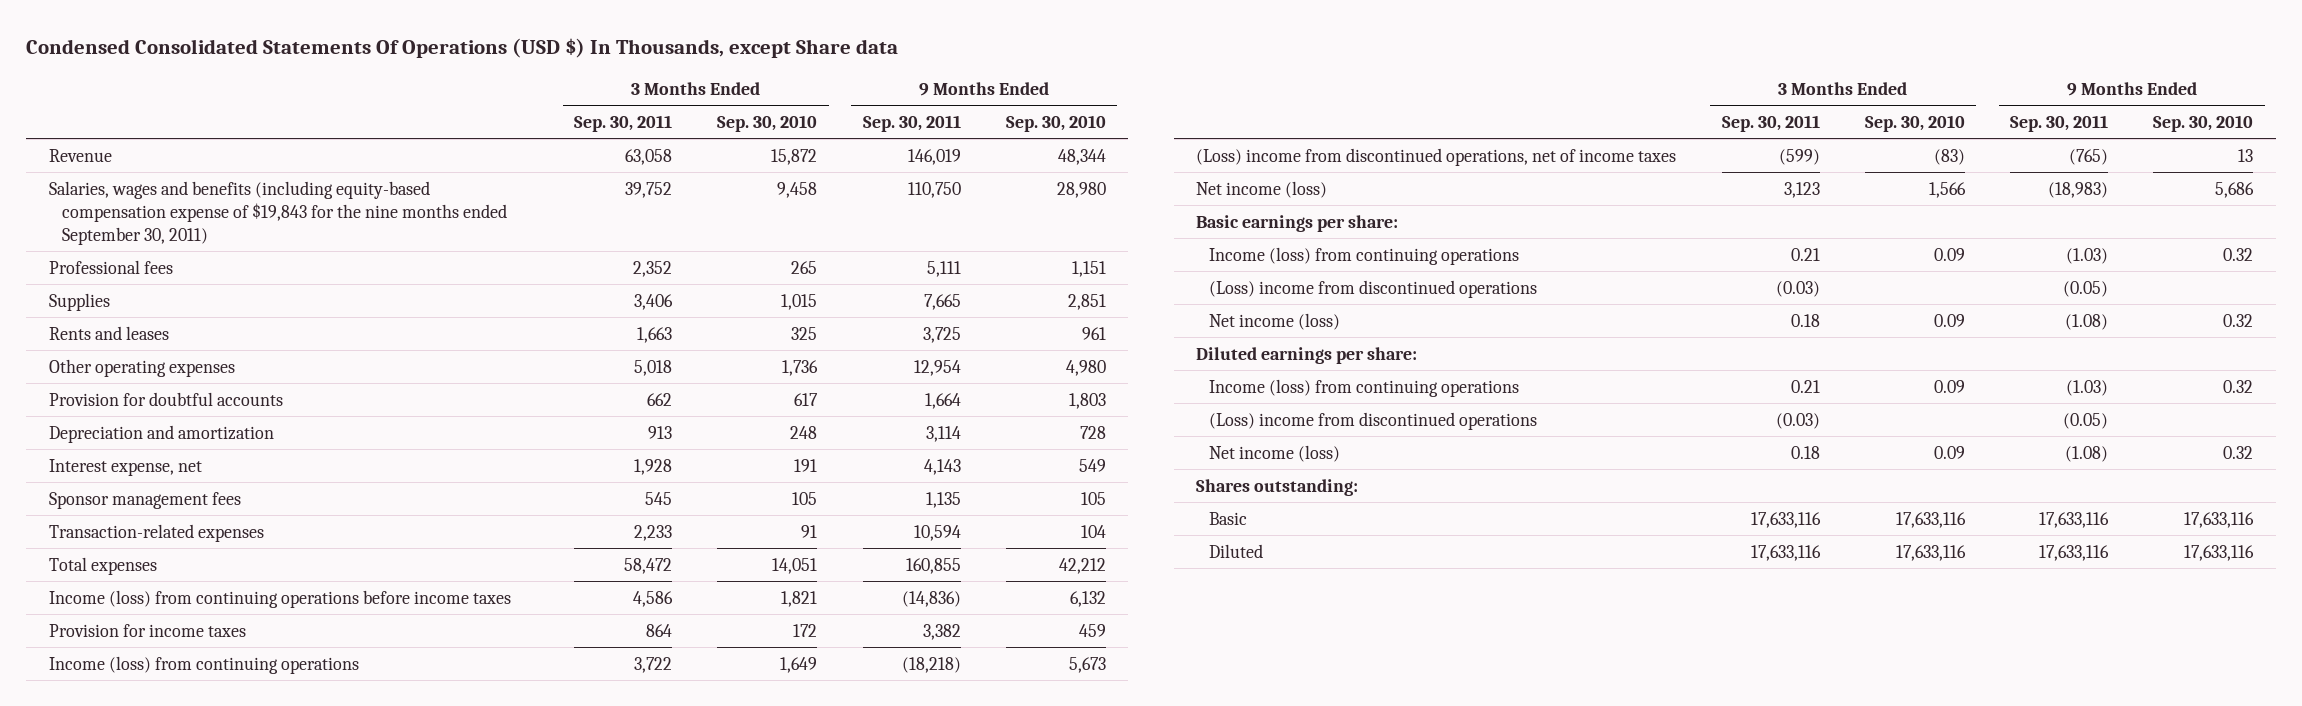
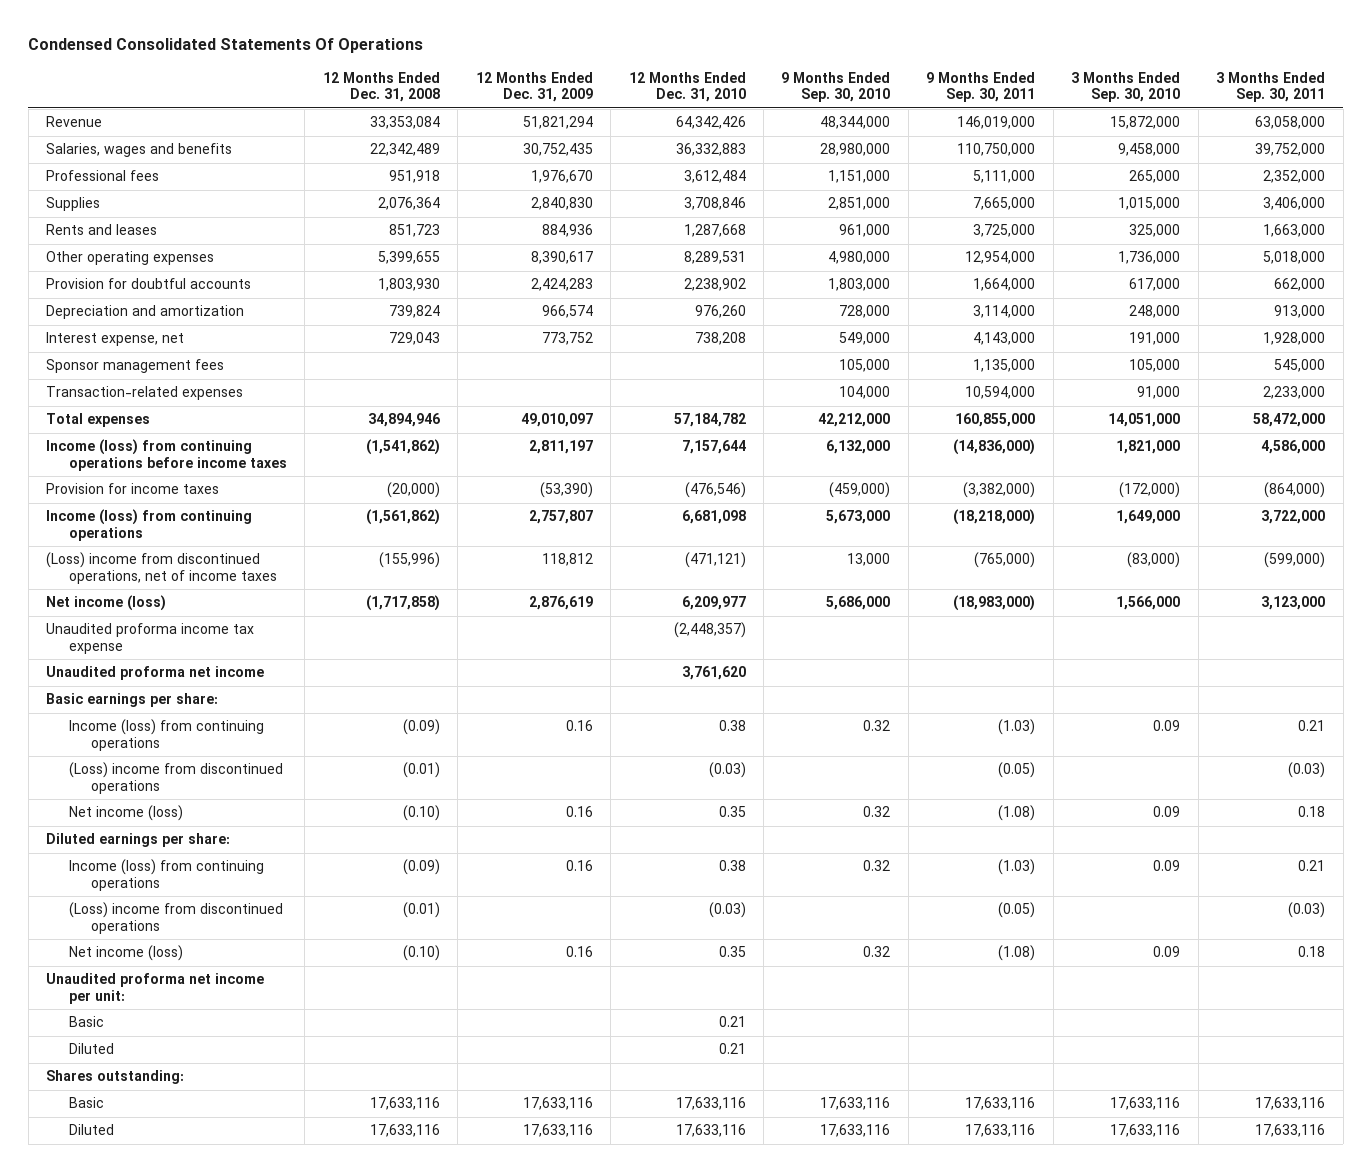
[26,38,899,59] Condensed Consolidated Statements Of Operations (USD $) In Thousands, except Share data -> [28,38,424,54] Condensed Consolidated Statements Of Operations
none -> [322,71,440,103] 12 Months Ended Dec. 31, 2008
none -> [475,71,593,103] 12 Months Ended Dec. 31, 2009
none -> [628,71,746,103] 12 Months Ended Dec. 31, 2010
[625,148,673,165] 63,058 -> [1255,116,1326,130] 63,058,000
[771,148,818,165] 15,872 -> [1110,116,1181,130] 15,872,000
[907,148,961,165] 146,019 -> [957,116,1036,130] 146,019,000
[1057,148,1106,165] 48,344 -> [820,116,891,130] 48,344,000
[48,180,507,246] Salaries, wages and benefits (including equity-based compensation expense of $19,843 for the nine months ended September 30, 2011) -> [46,143,233,158] Salaries, wages and benefits
[625,181,673,198] 39,752 -> [1255,143,1326,157] 39,752,000
[777,181,818,198] 9,458 -> [1118,143,1181,157] 9,458,000
[907,181,961,198] 110,750 -> [957,143,1036,157] 110,750,000
[1056,181,1106,198] 28,980 -> [820,143,891,157] 28,980,000
[633,260,673,277] 2,352 -> [1263,170,1326,184] 2,352,000
[791,260,818,274] 265 -> [1129,170,1181,184] 265,000
[926,260,961,277] 5,111 -> [973,170,1036,184] 5,111,000
[1071,260,1106,277] 1,151 -> [828,170,891,184] 1,151,000
[634,293,674,310] 3,406 -> [1263,197,1326,211] 3,406,000
[781,293,818,310] 1,015 -> [1118,197,1181,211] 1,015,000
[923,293,961,310] 7,665 -> [973,197,1036,211] 7,665,000
[1067,293,1106,310] 2,851 -> [828,197,891,211] 2,851,000
[637,326,673,343] 1,663 -> [1263,224,1326,238] 1,663,000
[791,326,818,340] 325 -> [1129,224,1181,238] 325,000
[922,326,961,343] 3,725 -> [973,224,1036,238] 3,725,000
[1081,326,1106,340] 961 -> [839,224,891,238] 961,000
[634,359,673,376] 5,018 -> [1263,251,1326,265] 5,018,000
[782,359,819,376] 1,736 -> [1118,251,1181,265] 1,736,000
[913,359,961,376] 12,954 -> [965,251,1036,265] 12,954,000
[1065,359,1106,376] 4,980 -> [828,251,891,265] 4,980,000
[647,392,673,406] 662 -> [1274,278,1326,292] 662,000
[794,392,819,406] 617 -> [1129,278,1181,292] 617,000
[924,392,961,409] 1,664 -> [973,278,1036,292] 1,664,000
[1068,392,1106,409] 1,803 -> [828,278,891,292] 1,803,000
[648,425,673,439] 913 -> [1274,305,1326,319] 913,000
[790,425,818,439] 248 -> [1129,305,1181,319] 248,000
[925,425,961,442] 3,114 -> [973,305,1036,319] 3,114,000
[1079,425,1106,439] 728 -> [839,305,891,319] 728,000
[634,458,673,475] 1,928 -> [1263,332,1326,346] 1,928,000
[794,458,818,472] 191 -> [1129,332,1181,346] 191,000
[923,458,961,475] 4,143 -> [973,332,1036,346] 4,143,000
[1078,458,1106,472] 549 -> [839,332,891,346] 549,000
[645,491,673,505] 545 -> [1274,359,1326,373] 545,000
[792,491,818,505] 105 -> [1129,359,1181,373] 105,000
[925,491,961,508] 1,135 -> [973,359,1036,373] 1,135,000
[1080,491,1106,505] 105 -> [839,359,891,373] 105,000
[634,524,673,541] 2,233 -> [1263,386,1326,400] 2,233,000
[801,524,818,538] 91 -> [1137,386,1181,400] 91,000
[913,524,961,541] 10,594 -> [965,386,1036,400] 10,594,000
[1080,524,1106,538] 104 -> [839,386,891,400] 104,000
[624,557,673,574] 58,472 -> [1253,413,1326,428] 58,472,000
[772,557,818,574] 14,051 -> [1108,413,1181,428] 14,051,000
[905,557,961,574] 160,855 -> [955,413,1036,428] 160,855,000
[1058,557,1106,574] 42,212 -> [818,413,891,428] 42,212,000
[633,590,674,607] 4,586 -> [1261,440,1326,455] 4,586,000
[781,590,818,607] 1,821 -> [1116,440,1181,455] 1,821,000
[901,590,961,607] (14,836) -> [953,439,1036,456] (14,836,000)
[1069,590,1106,607] 6,132 -> [826,440,891,455] 6,132,000
[646,623,673,637] 864 -> [1264,482,1326,499] (864,000)
[793,623,818,637] 172 -> [1119,482,1181,499] (172,000)
[922,623,961,640] 3,382 -> [963,482,1036,499] (3,382,000)
[1078,623,1106,637] 459 -> [829,482,891,499] (459,000)
[634,656,673,673] 3,722 -> [1261,510,1326,525] 3,722,000
[780,656,818,673] 1,649 -> [1116,510,1181,525] 1,649,000
[901,656,961,673] (18,218) -> [953,509,1036,526] (18,218,000)
[1068,656,1106,673] 5,673 -> [826,510,891,525] 5,673,000
[1778,148,1820,165] (599) -> [1264,552,1326,569] (599,000)
[1933,148,1965,165] (83) -> [1127,552,1181,569] (83,000)
[2069,148,2109,165] (765) -> [974,552,1036,569] (765,000)
[2238,148,2254,162] 13 -> [847,553,891,567] 13,000
[1783,181,1820,198] 3,123 -> [1261,596,1326,611] 3,123,000
[1928,181,1966,198] 1,566 -> [1116,596,1181,611] 1,566,000
[2048,181,2109,198] (18,983) -> [953,595,1036,612] (18,983,000)
[2215,181,2255,198] 5,686 -> [826,596,891,611] 5,686,000
none -> [46,623,255,654] Unaudited proforma income tax expense
none -> [46,666,265,681] Unaudited proforma net income
none -> [46,973,265,1004] Unaudited proforma net income per unit:
none -> [68,1016,104,1028] Basic
none -> [68,1043,114,1055] Diluted

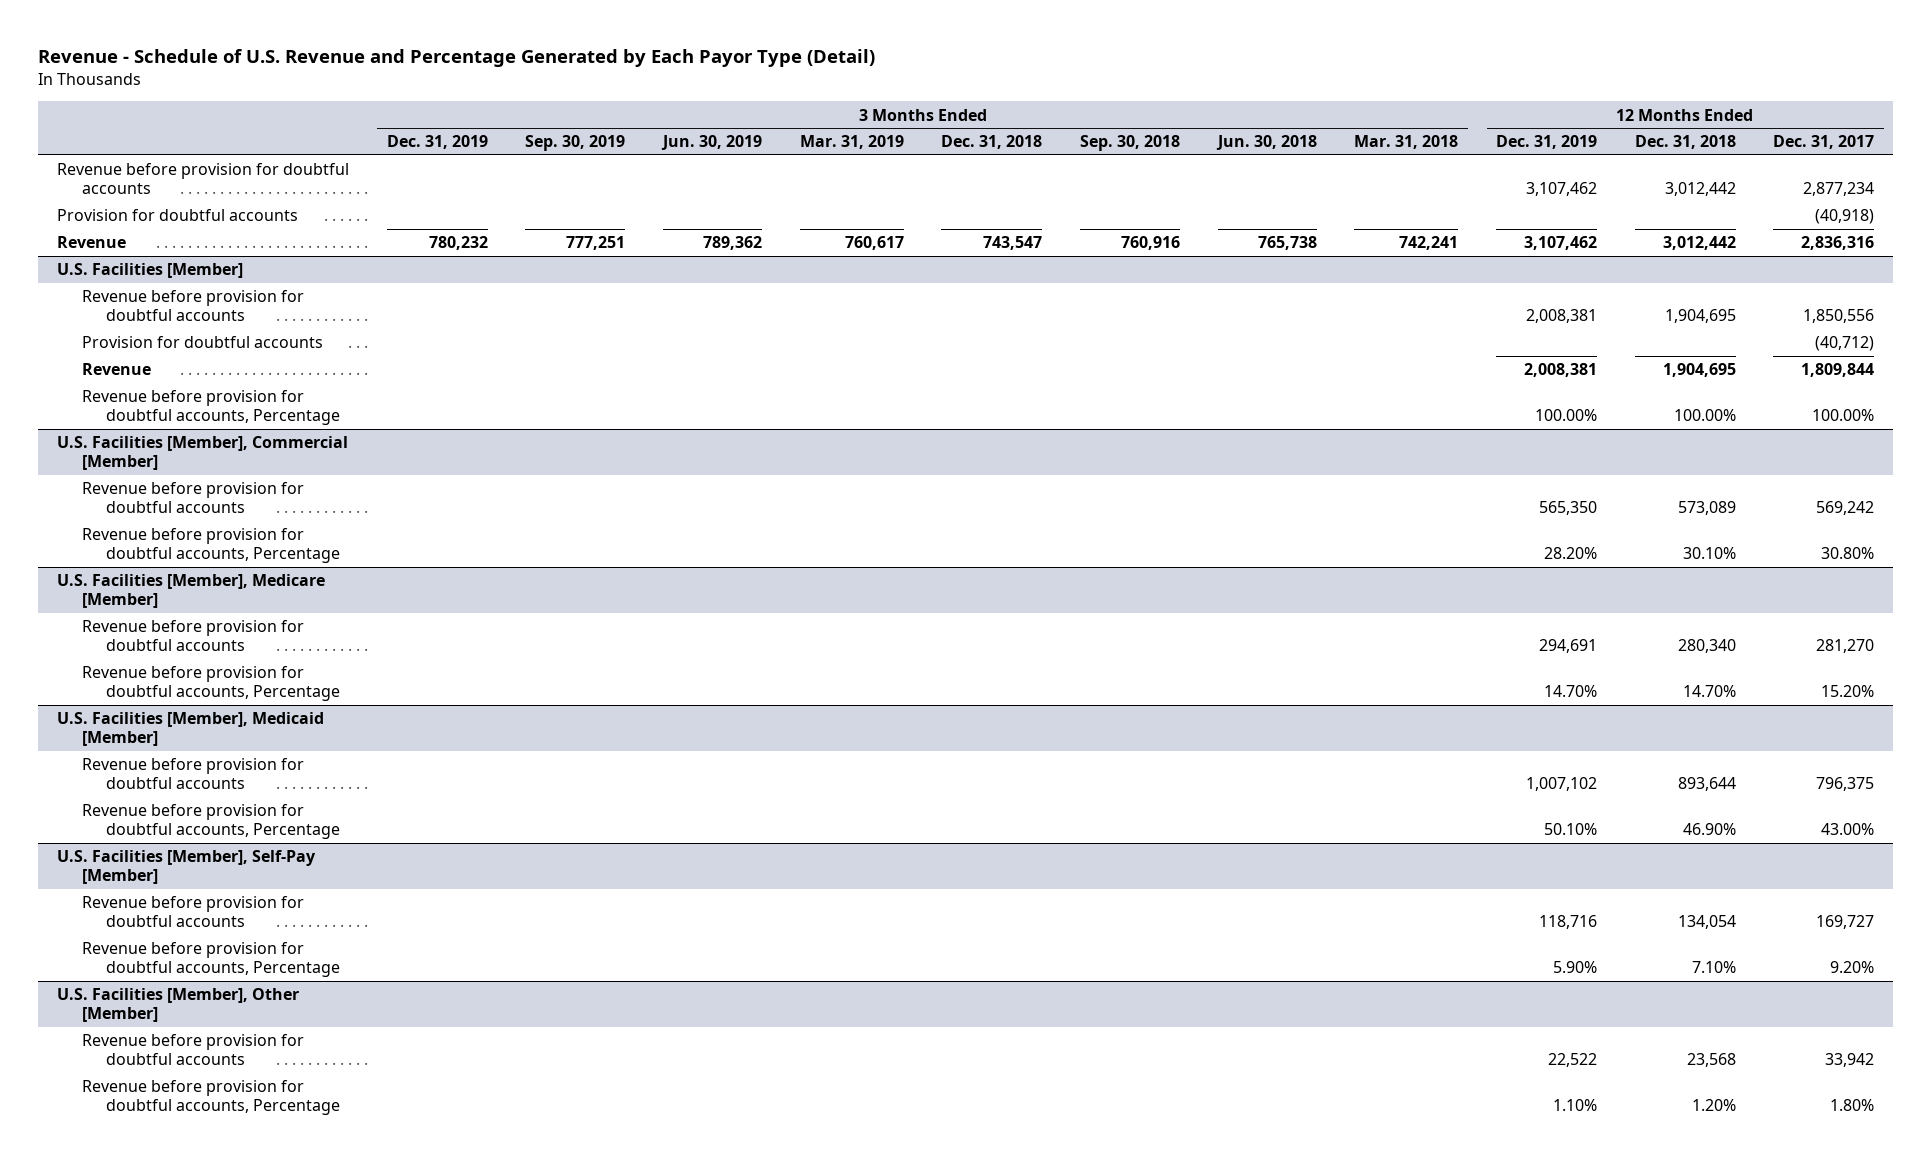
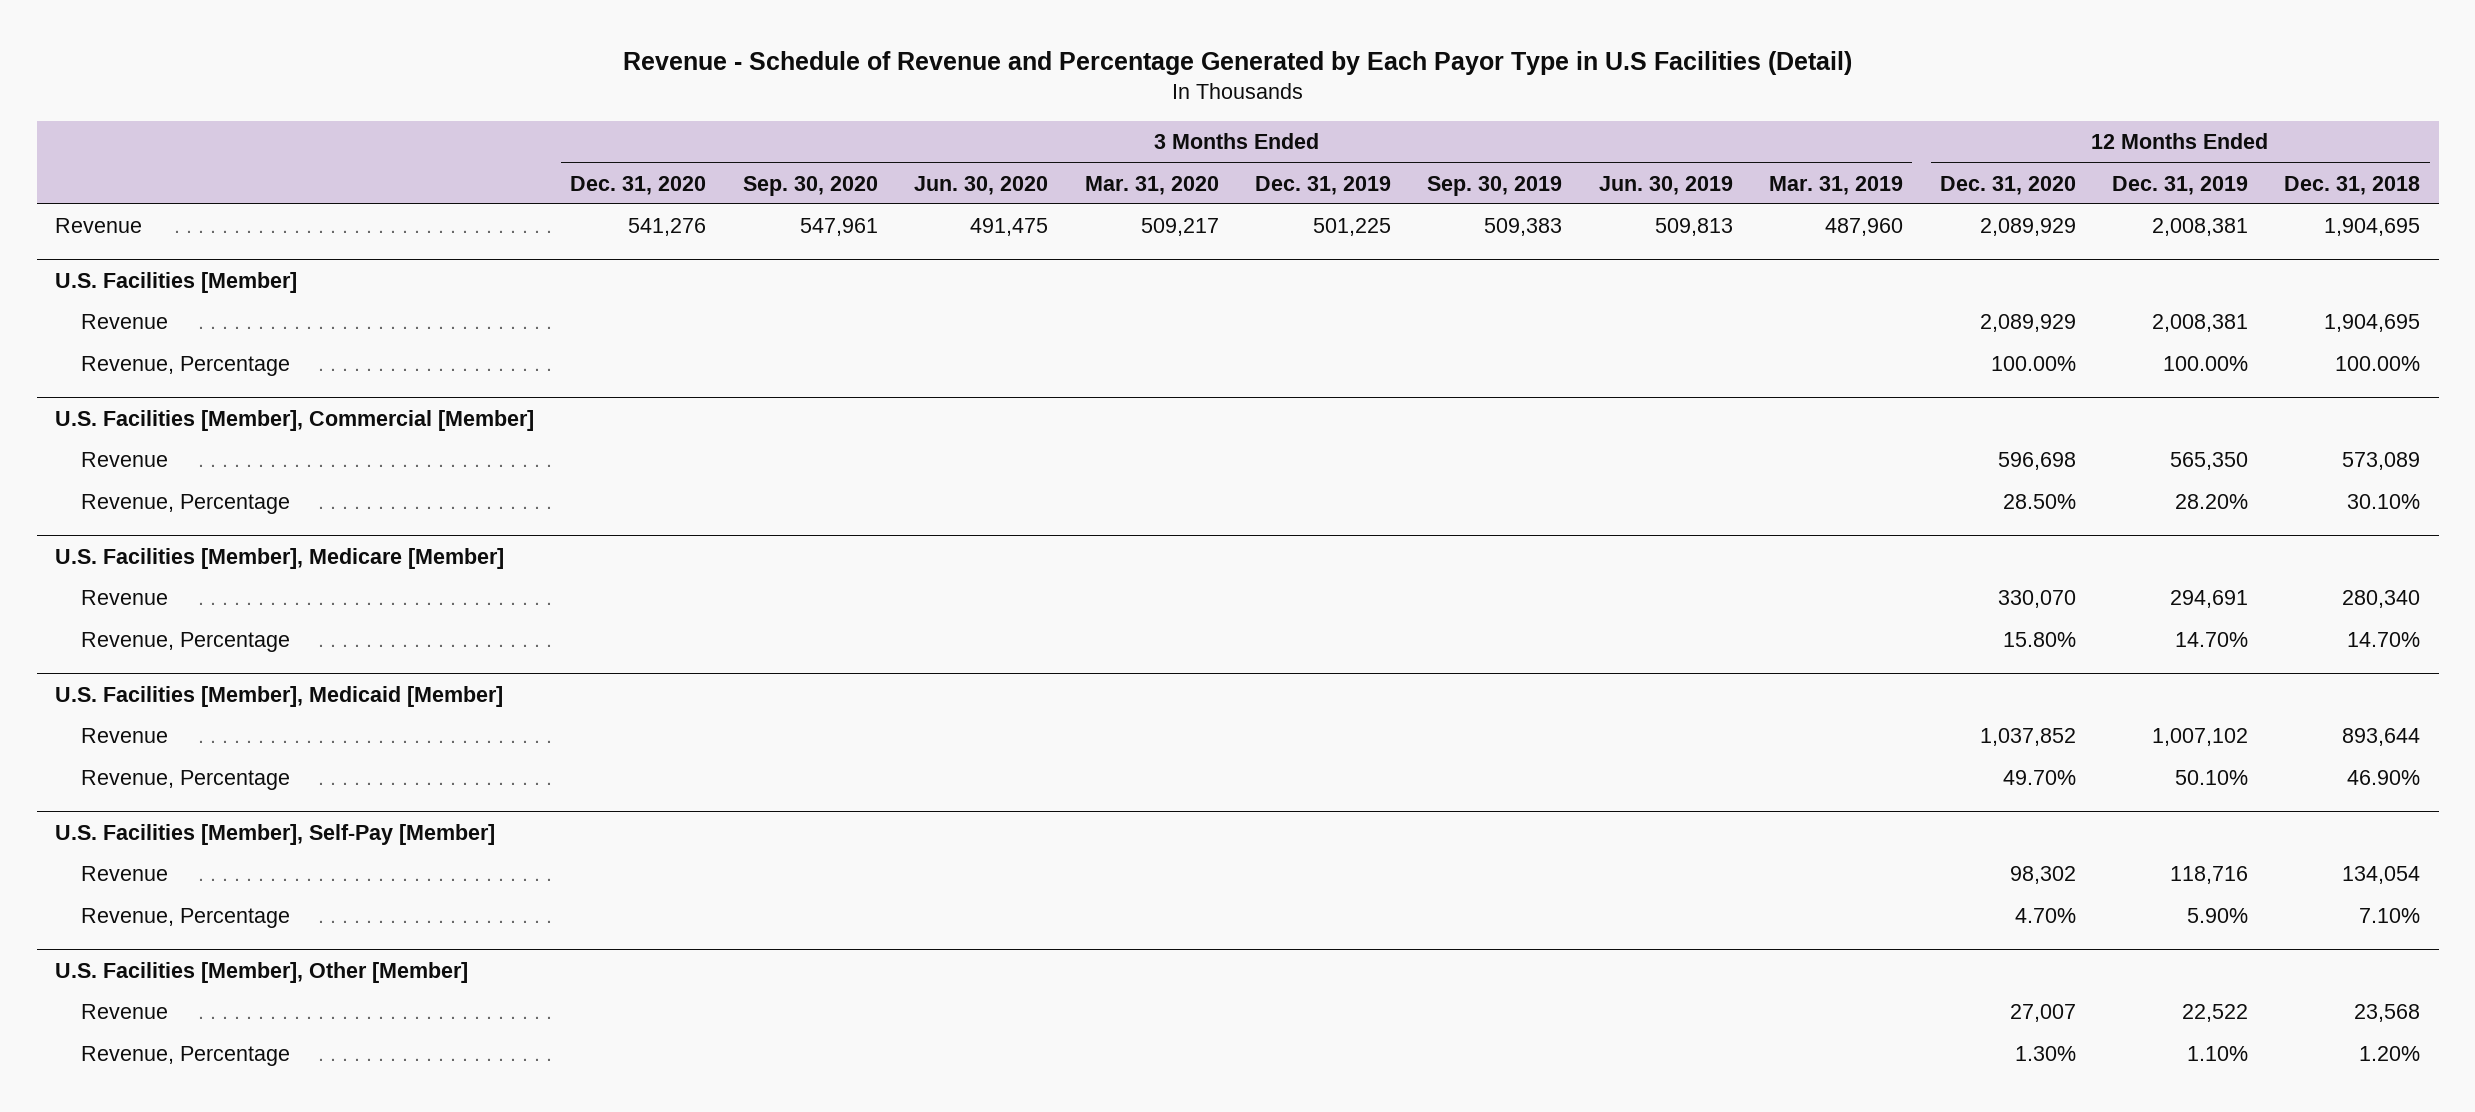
[38,49,876,68] Revenue - Schedule of U.S. Revenue and Percentage Generated by Each Payor Type (Detail) -> [622,51,1852,76] Revenue - Schedule of Revenue and Percentage Generated by Each Payor Type in U.S Facilities (Detail)
[941,135,1043,150] Dec. 31, 2018 -> none
[1080,135,1181,152] Sep. 30, 2018 -> none
[1215,135,1317,151] Jun. 30, 2018 -> none
[1354,135,1459,150] Mar. 31, 2018 -> none
[1773,135,1875,150] Dec. 31, 2017 -> none
none -> [570,175,707,195] Dec. 31, 2020
none -> [742,175,878,196] Sep. 30, 2020
none -> [914,175,1049,195] Jun. 30, 2020
none -> [1084,175,1219,195] Mar. 31, 2020
none -> [1939,175,2076,195] Dec. 31, 2020
[56,163,349,195] Revenue before provision for doubtful accounts -> none
[56,209,298,222] Provision for doubtful accounts -> none
[428,236,488,251] 780,232 -> [1312,218,1391,237] 501,225
[566,236,626,251] 777,251 -> [1484,218,1563,237] 509,383
[703,236,763,251] 789,362 -> [1654,218,1733,237] 509,813
[844,236,904,251] 760,617 -> [1825,218,1904,237] 487,960
[1524,236,1598,251] 3,107,462 -> [2152,218,2249,237] 2,008,381
[1662,236,1736,251] 3,012,442 -> [2324,218,2421,237] 1,904,695
[81,290,304,322] Revenue before provision for doubtful accounts -> none
[81,336,323,349] Provision for doubtful accounts -> none
[81,390,341,426] Revenue before provision for doubtful accounts, Percentage -> [81,356,291,377] Revenue, Percentage
[81,482,304,514] Revenue before provision for doubtful accounts -> [81,452,169,468] Revenue
[81,528,341,564] Revenue before provision for doubtful accounts, Percentage -> [81,494,291,515] Revenue, Percentage
[81,620,304,652] Revenue before provision for doubtful accounts -> [81,590,169,606] Revenue
[81,666,341,702] Revenue before provision for doubtful accounts, Percentage -> [81,632,291,653] Revenue, Percentage
[81,758,304,790] Revenue before provision for doubtful accounts -> [81,728,169,744] Revenue
[81,804,341,840] Revenue before provision for doubtful accounts, Percentage -> [81,770,291,791] Revenue, Percentage
[81,896,304,928] Revenue before provision for doubtful accounts -> [81,866,169,882] Revenue
[81,942,341,978] Revenue before provision for doubtful accounts, Percentage -> [81,908,291,929] Revenue, Percentage
[81,1034,304,1066] Revenue before provision for doubtful accounts -> [81,1004,169,1020] Revenue
[81,1080,341,1116] Revenue before provision for doubtful accounts, Percentage -> [81,1046,291,1067] Revenue, Percentage

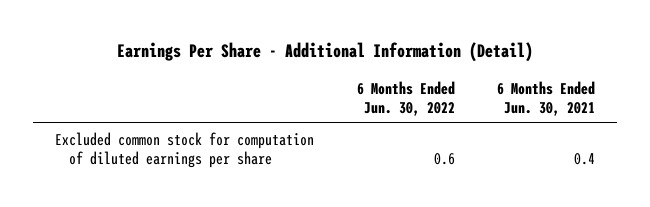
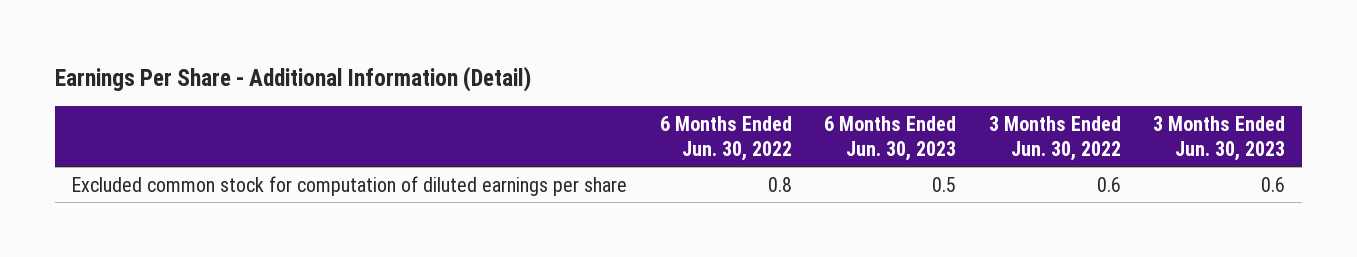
[497,80,596,116] 6 Months Ended Jun. 30, 2021 -> none
none -> [824,115,957,161] 6 Months Ended Jun. 30, 2023
none -> [988,115,1121,161] 3 Months Ended Jun. 30, 2022
none -> [1153,115,1286,161] 3 Months Ended Jun. 30, 2023
[433,152,455,165] 0.6 -> [767,176,792,192] 0.8

